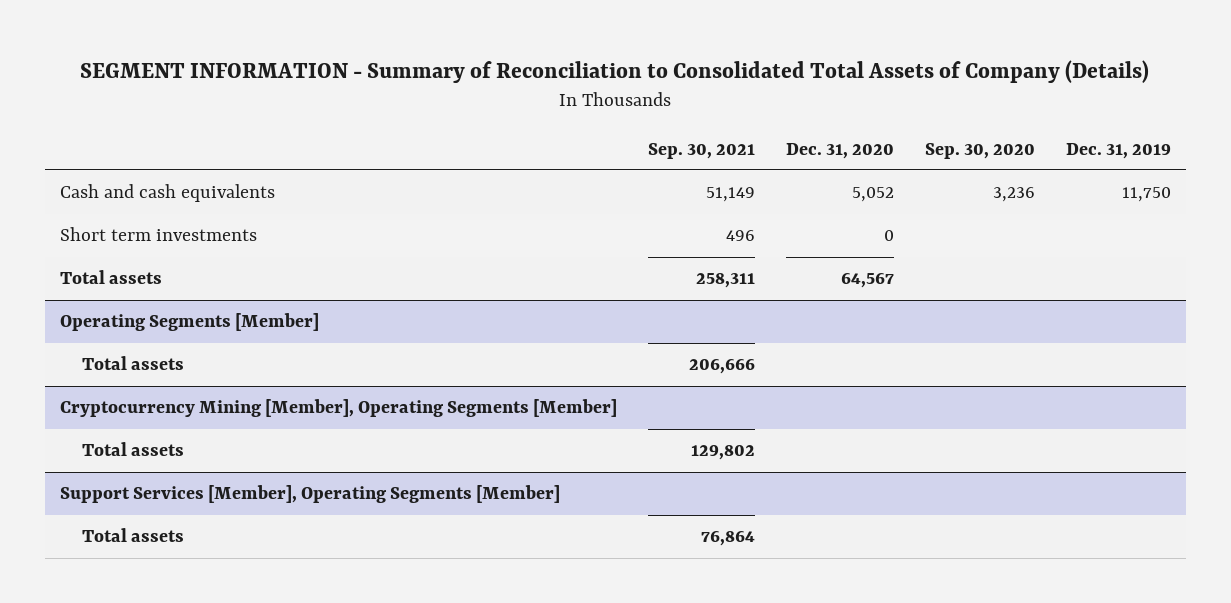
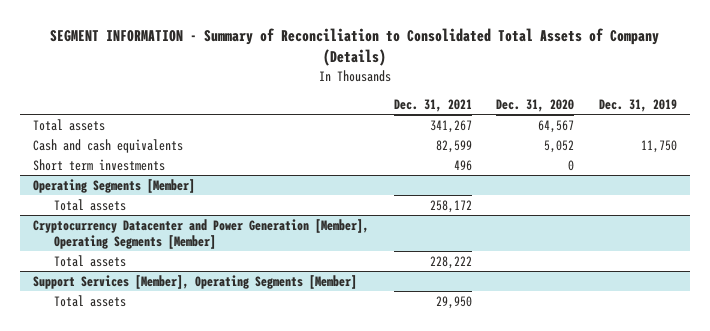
[648,142,756,159] Sep. 30, 2021 -> none
[924,142,1035,159] Sep. 30, 2020 -> none
none -> [393,98,472,112] Dec. 31, 2021
[60,270,163,285] Total assets -> [32,118,105,131] Total assets
[60,399,618,418] Cryptocurrency Mining [Member], Operating Segments [Member] -> none
[82,442,185,457] Total assets -> none
none -> [32,218,369,250] Cryptocurrency Datacenter and Power Generation [Member], Operating Segments [Member]
none -> [54,254,127,267] Total assets

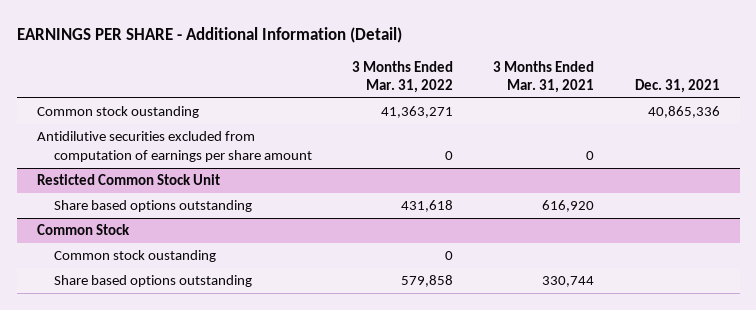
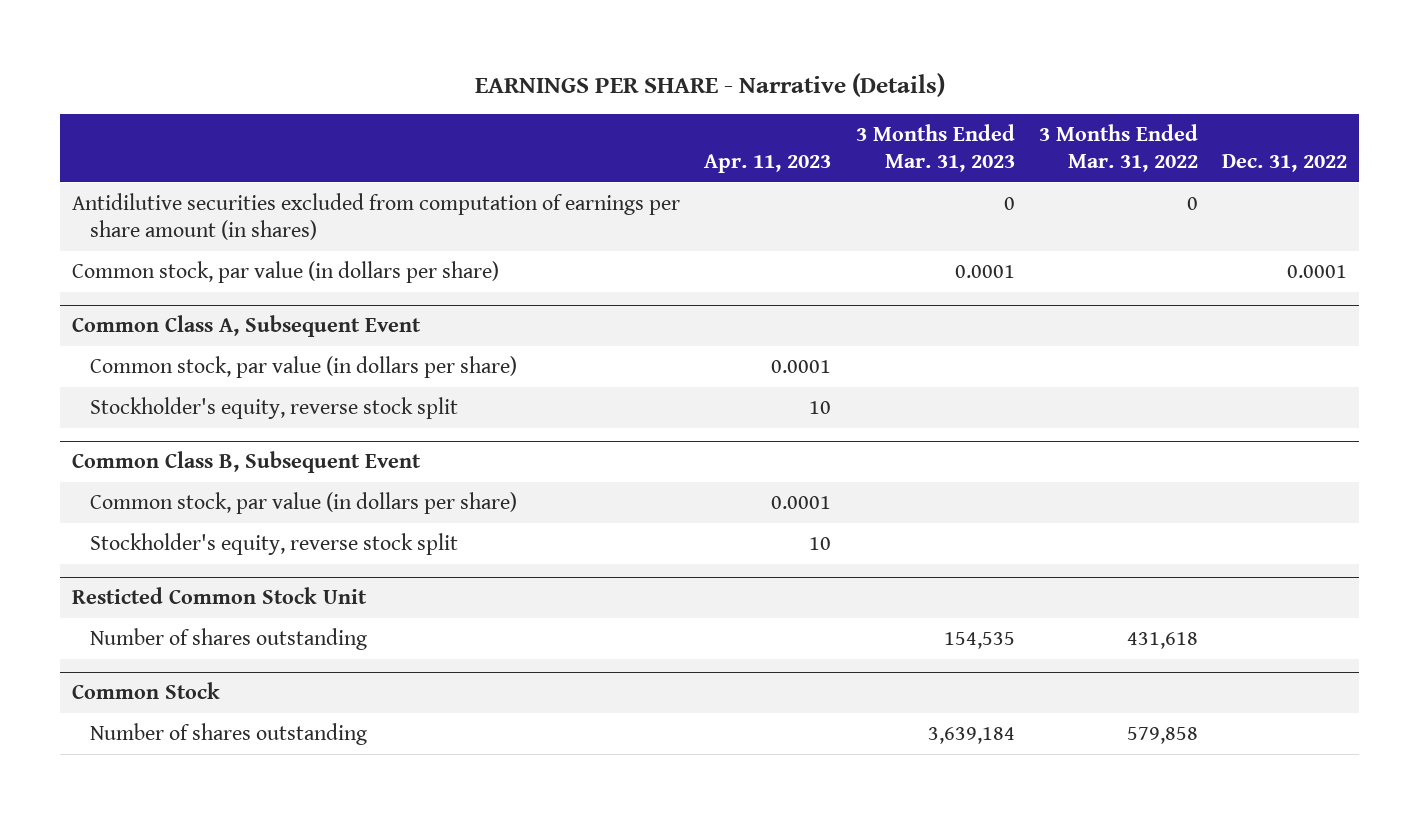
[16,26,402,43] EARNINGS PER SHARE - Additional Information (Detail) -> [474,73,945,98] EARNINGS PER SHARE - Narrative (Details)
[493,60,595,94] 3 Months Ended Mar. 31, 2021 -> none
[634,79,720,94] Dec. 31, 2021 -> none
none -> [704,154,832,174] Apr. 11, 2023
none -> [855,124,1015,173] 3 Months Ended Mar. 31, 2023
none -> [1222,154,1348,173] Dec. 31, 2022
[36,106,199,119] Common stock oustanding -> none
[36,131,312,162] Antidilutive securities excluded from computation of earnings per share amount -> [72,193,681,240] Antidilutive securities excluded from computation of earnings per share amount (in shares)
none -> [72,261,500,284] Common stock, par value (in dollars per share)
none -> [72,315,422,338] Common Class A, Subsequent Event
none -> [90,356,518,379] Common stock, par value (in dollars per share)
none -> [90,397,459,420] Stockholder's equity, reverse stock split
none -> [72,451,422,474] Common Class B, Subsequent Event
none -> [90,492,518,515] Common stock, par value (in dollars per share)
none -> [90,533,459,556] Stockholder's equity, reverse stock split
[53,200,252,213] Share based options outstanding -> [90,628,368,651] Number of shares outstanding
[53,250,216,263] Common stock oustanding -> none
[53,275,252,288] Share based options outstanding -> [90,723,368,746] Number of shares outstanding

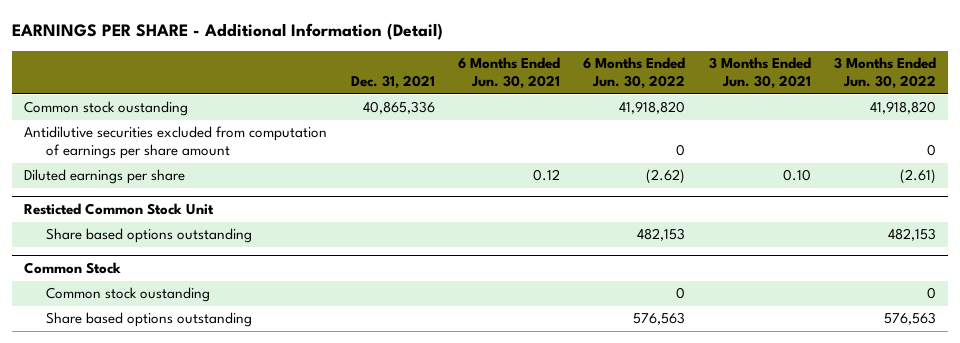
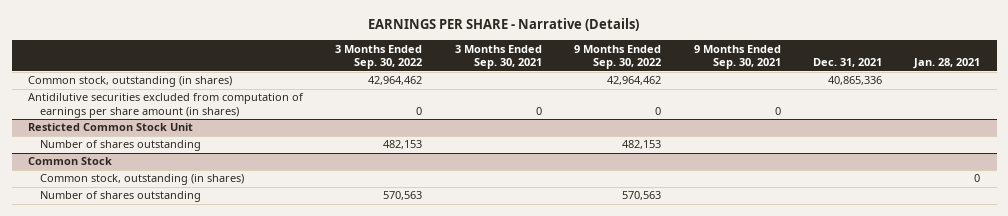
[12,22,444,40] EARNINGS PER SHARE - Additional Information (Detail) -> [368,18,640,32] EARNINGS PER SHARE - Narrative (Details)
[457,57,560,90] 6 Months Ended Jun. 30, 2021 -> none
[583,57,686,90] 6 Months Ended Jun. 30, 2022 -> none
[708,57,811,90] 3 Months Ended Jun. 30, 2021 -> none
[834,57,937,90] 3 Months Ended Jun. 30, 2022 -> none
none -> [335,44,423,70] 3 Months Ended Sep. 30, 2022
none -> [454,44,542,70] 3 Months Ended Sep. 30, 2021
none -> [574,44,662,70] 9 Months Ended Sep. 30, 2022
none -> [693,44,781,70] 9 Months Ended Sep. 30, 2021
none -> [913,58,981,70] Jan. 28, 2021
[24,169,186,185] Diluted earnings per share -> none
[24,101,189,117] Common stock oustanding -> [28,76,233,88] Common stock, outstanding (in shares)
[24,126,328,160] Antidilutive securities excluded from computation of earnings per share amount -> [28,93,305,118] Antidilutive securities excluded from computation of earnings per share amount (in shares)
[45,228,252,244] Share based options outstanding -> [39,140,201,152] Number of shares outstanding
[45,287,210,303] Common stock oustanding -> [39,174,244,186] Common stock, outstanding (in shares)
[45,312,252,328] Share based options outstanding -> [39,191,201,203] Number of shares outstanding

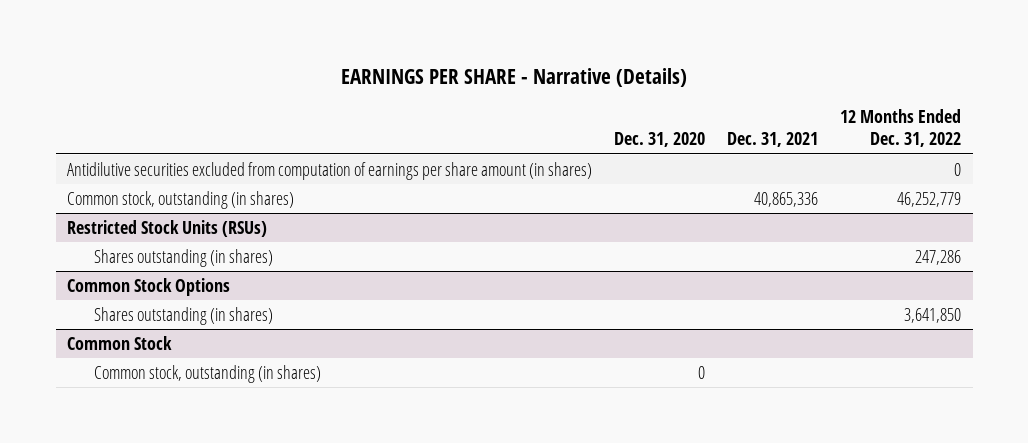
[335,44,423,70] 3 Months Ended Sep. 30, 2022 -> none
[454,44,542,70] 3 Months Ended Sep. 30, 2021 -> none
[574,44,662,70] 9 Months Ended Sep. 30, 2022 -> none
[693,44,781,70] 9 Months Ended Sep. 30, 2021 -> none
[913,58,981,70] Jan. 28, 2021 -> none
none -> [614,132,706,148] Dec. 31, 2020
none -> [840,109,962,148] 12 Months Ended Dec. 31, 2022
[28,76,233,88] Common stock, outstanding (in shares) -> [67,191,295,210] Common stock, outstanding (in shares)
[28,123,194,132] Resticted Common Stock Unit -> [67,220,268,238] Restricted Stock Units (RSUs)
[39,140,201,152] Number of shares outstanding -> [94,249,274,268] Shares outstanding (in shares)
none -> [67,278,231,297] Common Stock Options
none -> [94,307,274,326] Shares outstanding (in shares)
[39,191,201,203] Number of shares outstanding -> none

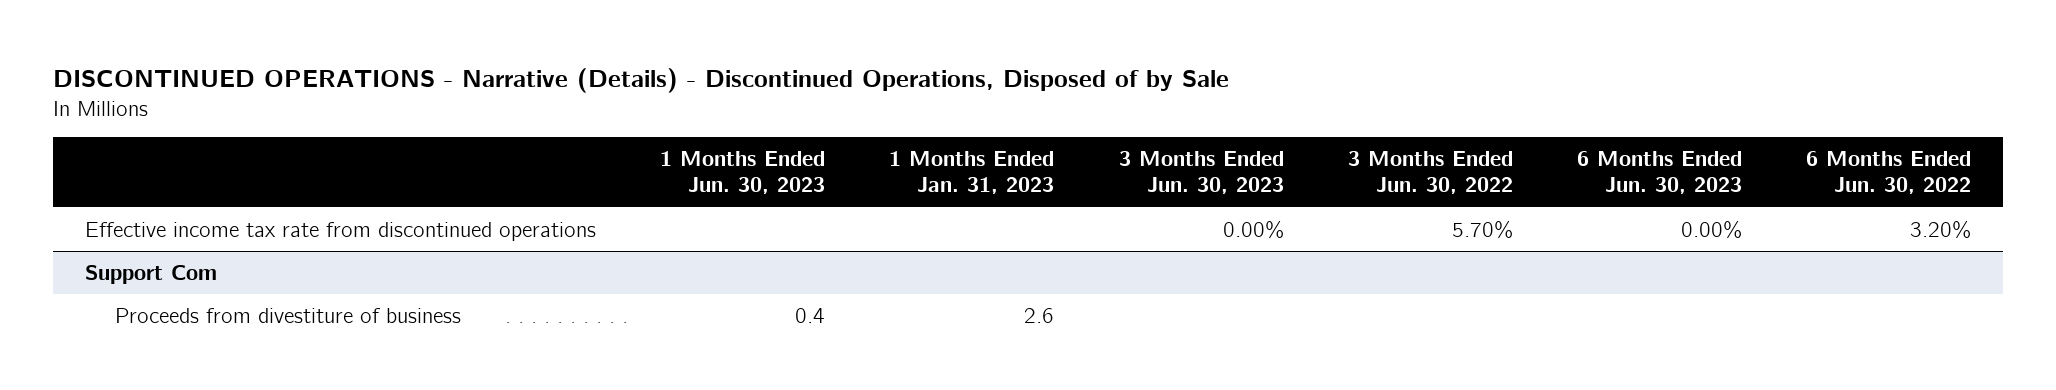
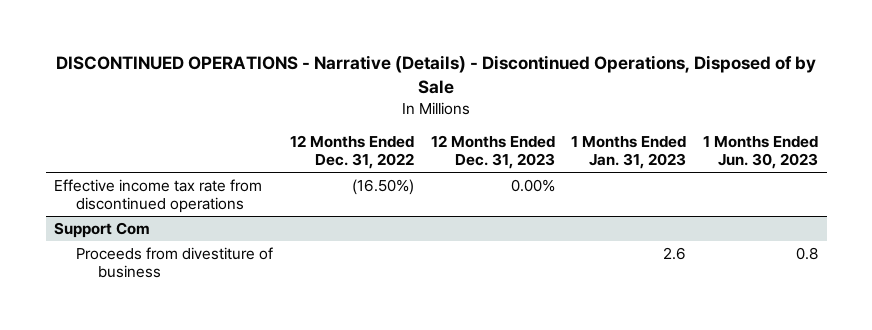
[1118,151,1284,195] 3 Months Ended Jun. 30, 2023 -> none
[1347,151,1513,195] 3 Months Ended Jun. 30, 2022 -> none
[1576,151,1742,195] 6 Months Ended Jun. 30, 2023 -> none
[1805,151,1971,195] 6 Months Ended Jun. 30, 2022 -> none
none -> [289,135,414,170] 12 Months Ended Dec. 31, 2022
none -> [430,135,555,170] 12 Months Ended Dec. 31, 2023
[795,307,826,323] 0.4 -> [796,247,819,261] 0.8

